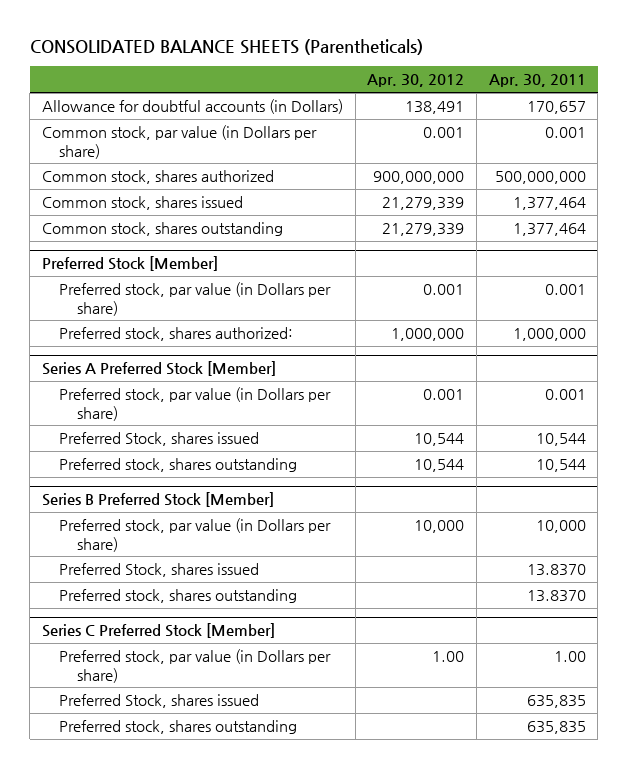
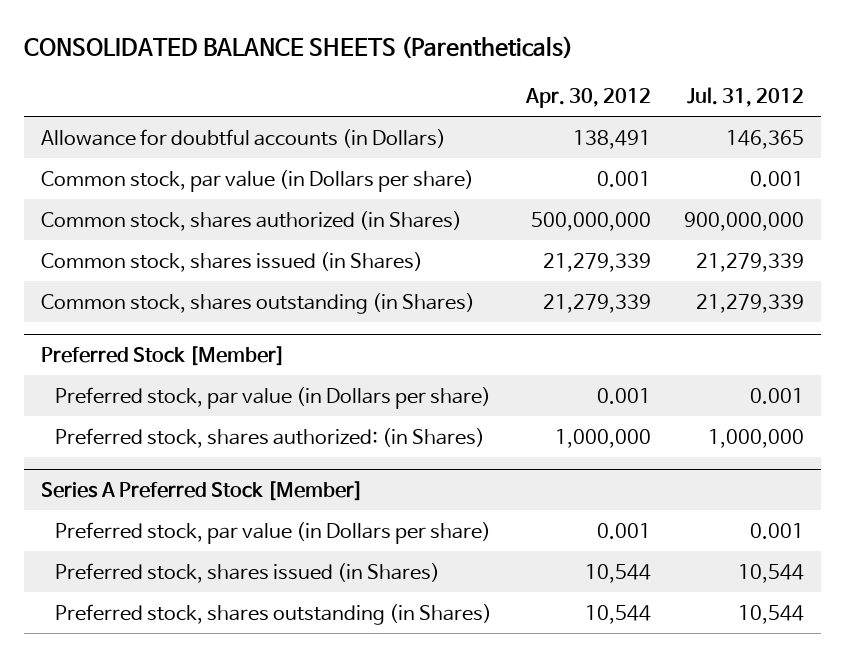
[488,74,586,88] Apr. 30, 2011 -> none
none -> [687,86,805,107] Jul. 31, 2012
[41,169,274,184] Common stock, shares authorized -> [40,210,462,231] Common stock, shares authorized (in Shares)
[373,170,465,184] 900,000,000 -> [530,211,651,231] 500,000,000
[41,195,243,210] Common stock, shares issued -> [40,251,423,272] Common stock, shares issued (in Shares)
[41,221,283,236] Common stock, shares outstanding -> [40,292,475,314] Common stock, shares outstanding (in Shares)
[59,326,294,341] Preferred stock, shares authorized: -> [55,427,486,448] Preferred stock, shares authorized: (in Shares)
[41,492,274,508] Series B Preferred Stock [Member] -> none
[59,517,332,552] Preferred stock, par value (in Dollars per share) -> none
[59,562,260,577] Preferred Stock, shares issued -> none
[59,588,298,603] Preferred stock, shares outstanding -> none
[41,623,275,639] Series C Preferred Stock [Member] -> none
[59,648,332,683] Preferred stock, par value (in Dollars per share) -> none
[59,693,260,708] Preferred Stock, shares issued -> none
[59,719,298,734] Preferred stock, shares outstanding -> none
[59,431,260,446] Preferred Stock, shares issued -> [55,562,441,583] Preferred stock, shares issued (in Shares)
[59,457,298,472] Preferred stock, shares outstanding -> [55,603,493,625] Preferred stock, shares outstanding (in Shares)

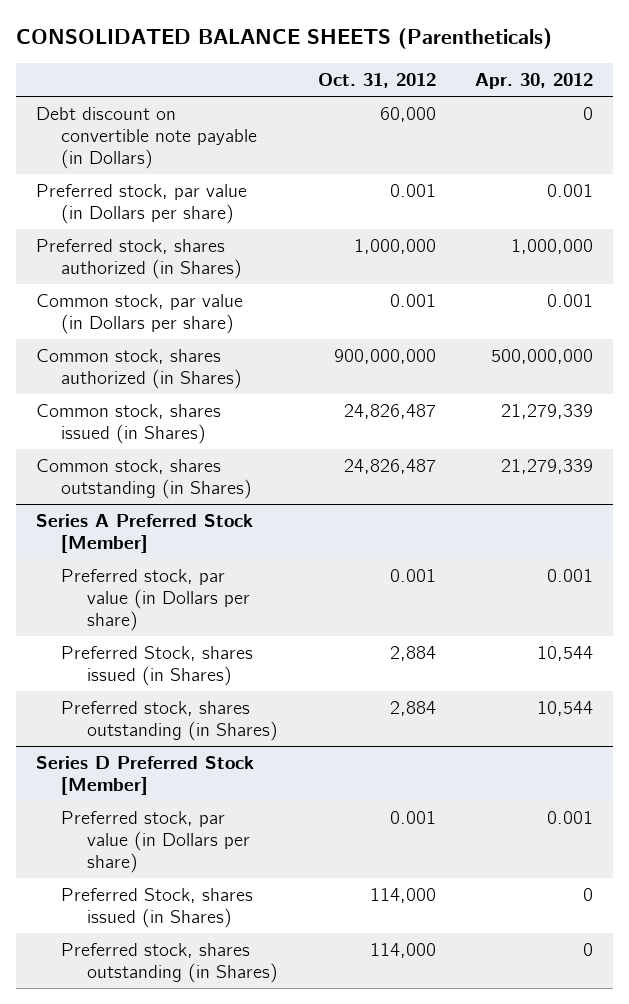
[687,86,805,107] Jul. 31, 2012 -> none
none -> [317,72,436,88] Oct. 31, 2012
[40,128,446,148] Allowance for doubtful accounts (in Dollars) -> none
none -> [35,107,258,169] Debt discount on convertible note payable (in Dollars)
none -> [35,184,247,224] Preferred stock, par value (in Dollars per share)
none -> [35,239,243,279] Preferred stock, shares authorized (in Shares)
[40,346,285,367] Preferred Stock [Member] -> none
[55,386,492,409] Preferred stock, par value (in Dollars per share) -> none
[55,427,486,448] Preferred stock, shares authorized: (in Shares) -> none
[55,562,441,583] Preferred stock, shares issued (in Shares) -> [61,646,254,686] Preferred Stock, shares issued (in Shares)
none -> [35,756,254,795] Series D Preferred Stock [Member]
none -> [61,811,251,873] Preferred stock, par value (in Dollars per share)
none -> [61,888,254,928] Preferred Stock, shares issued (in Shares)
none -> [61,943,279,983] Preferred stock, shares outstanding (in Shares)

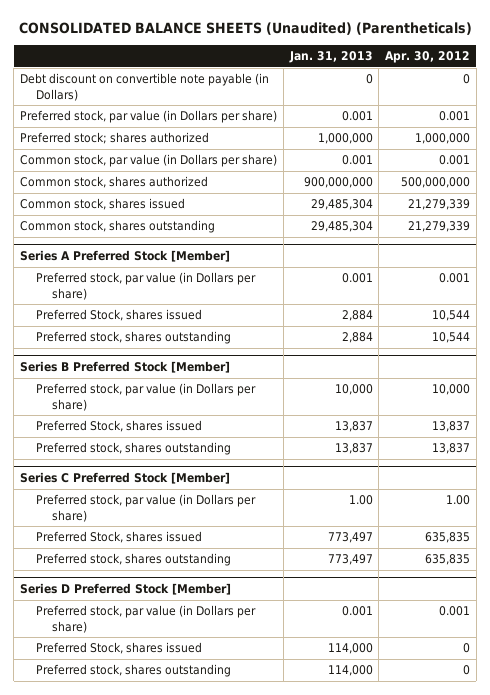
[16,28,553,50] CONSOLIDATED BALANCE SHEETS (Parentheticals) -> [19,21,473,35] CONSOLIDATED BALANCE SHEETS (Unaudited) (Parentheticals)
[317,72,436,88] Oct. 31, 2012 -> none
none -> [288,51,373,64] Jan. 31, 2013
[35,239,243,279] Preferred stock, shares authorized (in Shares) -> [20,132,210,145] Preferred stock; shares authorized
[35,349,243,389] Common stock, shares authorized (in Shares) -> [20,176,209,189] Common stock, shares authorized
[35,404,221,444] Common stock, shares issued (in Shares) -> [20,198,186,211] Common stock, shares issued
[35,459,253,499] Common stock, shares outstanding (in Shares) -> [20,220,216,234] Common stock, shares outstanding
[61,646,254,686] Preferred Stock, shares issued (in Shares) -> [36,309,203,322] Preferred Stock, shares issued
[61,701,279,741] Preferred stock, shares outstanding (in Shares) -> [36,331,232,345] Preferred stock, shares outstanding
none -> [20,361,231,374] Series B Preferred Stock [Member]
none -> [36,383,257,411] Preferred stock, par value (in Dollars per share)
none -> [36,420,203,433] Preferred Stock, shares issued
none -> [36,442,232,456] Preferred stock, shares outstanding
none -> [20,472,231,485] Series C Preferred Stock [Member]
none -> [36,494,257,522] Preferred stock, par value (in Dollars per share)
none -> [36,531,203,544] Preferred Stock, shares issued
none -> [36,553,232,567] Preferred stock, shares outstanding
[61,888,254,928] Preferred Stock, shares issued (in Shares) -> [36,642,203,655] Preferred Stock, shares issued
[61,943,279,983] Preferred stock, shares outstanding (in Shares) -> [36,664,232,678] Preferred stock, shares outstanding

